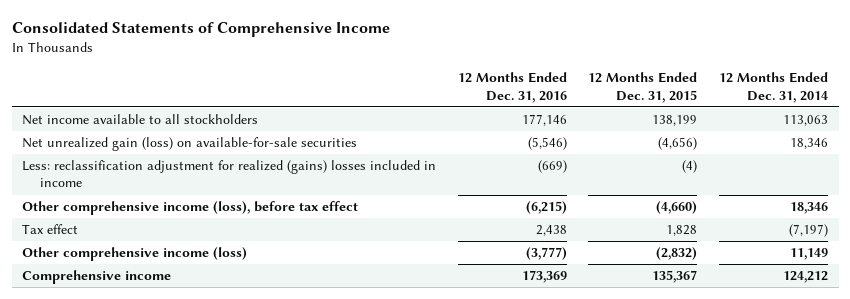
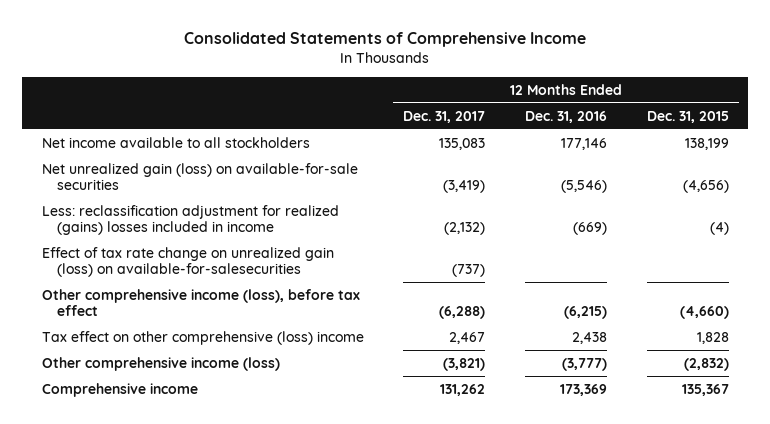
[718,72,828,103] 12 Months Ended Dec. 31, 2014 -> none
none -> [403,110,486,123] Dec. 31, 2017
none -> [41,247,334,278] Effect of tax rate change on unrealized gain (loss) on available-for-salesecurities
[22,224,79,235] Tax effect -> [41,331,364,346] Tax effect on other comprehensive (loss) income

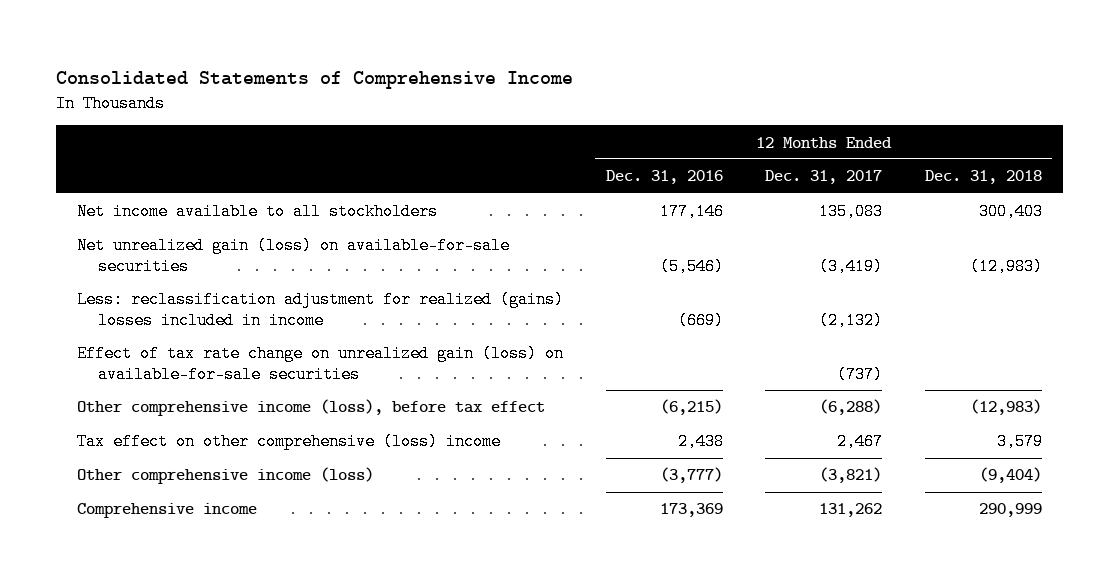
[646,110,729,123] Dec. 31, 2015 -> none
none -> [924,170,1042,185] Dec. 31, 2018
[41,247,334,278] Effect of tax rate change on unrealized gain (loss) on available-for-salesecurities -> [77,345,565,383] Effect of tax rate change on unrealized gain (loss) on available-for-sale securities

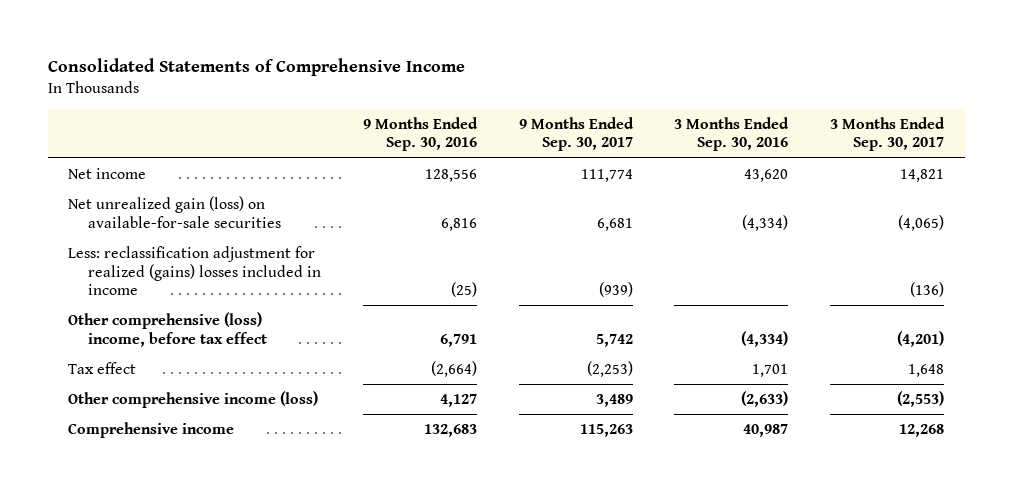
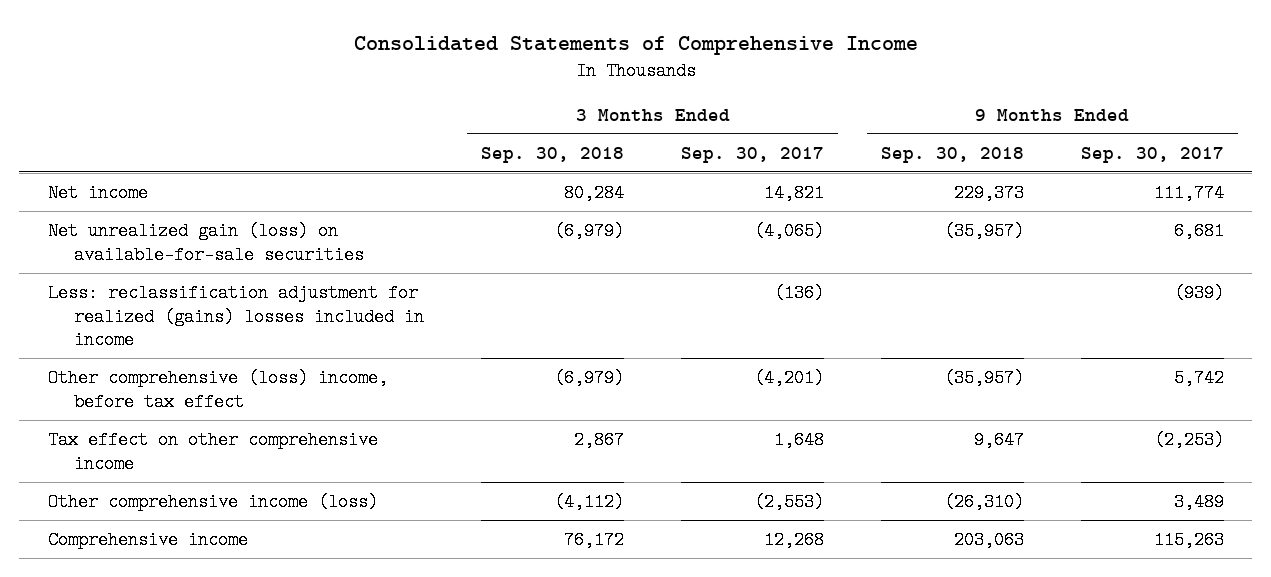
[362,116,478,152] 9 Months Ended Sep. 30, 2016 -> none
[674,116,790,152] 3 Months Ended Sep. 30, 2016 -> none
none -> [481,146,625,163] Sep. 30, 2018
none -> [880,146,1024,163] Sep. 30, 2018
[68,361,137,374] Tax effect -> [47,430,378,473] Tax effect on other comprehensive income

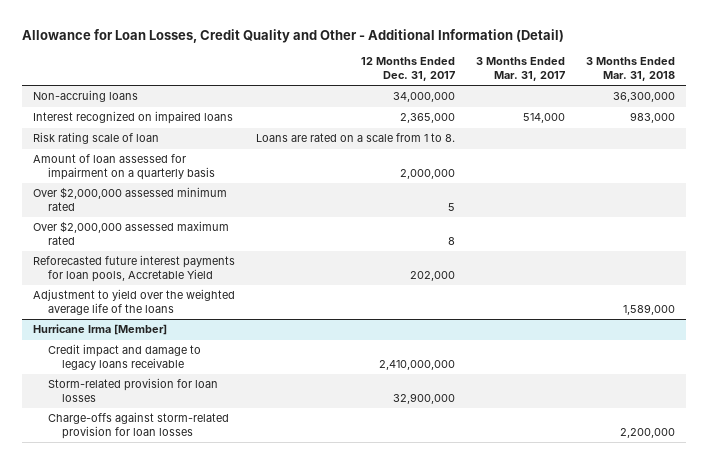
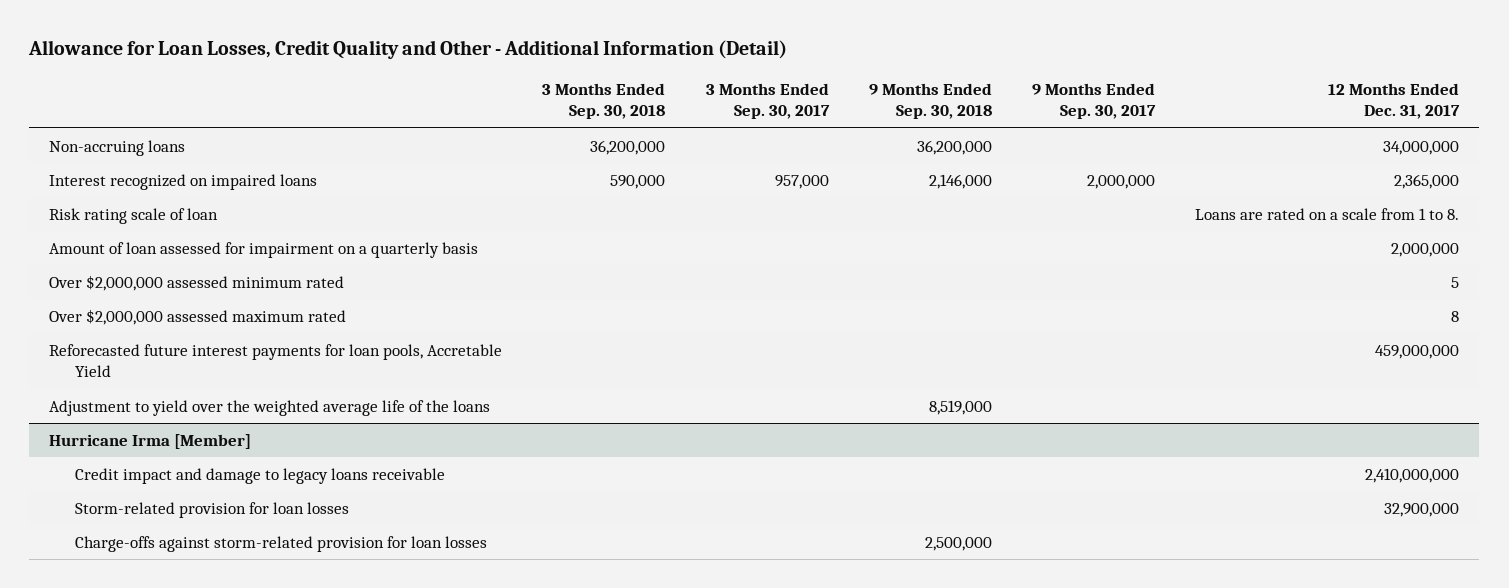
[476,57,566,82] 3 Months Ended Mar. 31, 2017 -> none
[586,57,676,82] 3 Months Ended Mar. 31, 2018 -> none
none -> [542,82,666,120] 3 Months Ended Sep. 30, 2018
none -> [705,82,830,120] 3 Months Ended Sep. 30, 2017
none -> [868,82,992,120] 9 Months Ended Sep. 30, 2018
none -> [1032,82,1157,120] 9 Months Ended Sep. 30, 2017
[410,271,456,282] 202,000 -> [1375,344,1460,359] 459,000,000

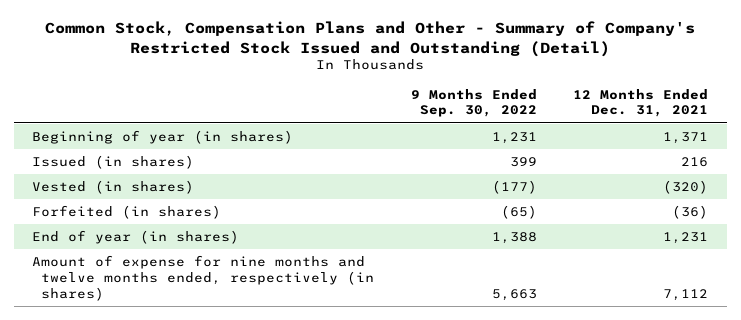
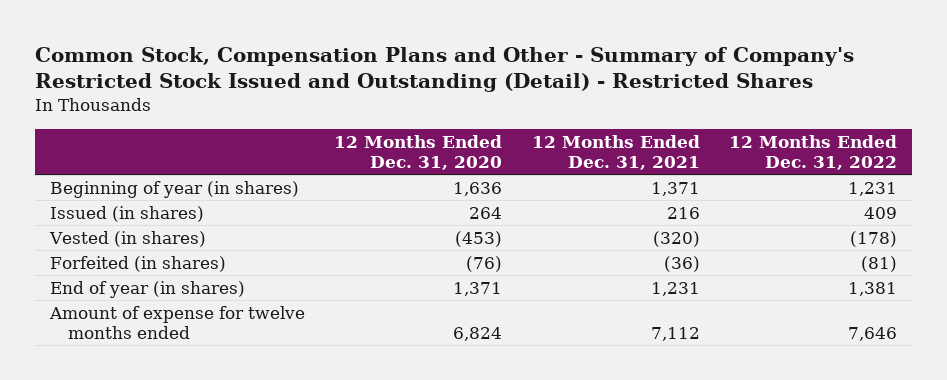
[45,21,696,57] Common Stock, Compensation Plans and Other - Summary of Company's Restricted Stock Issued and Outstanding (Detail) -> [35,46,855,93] Common Stock, Compensation Plans and Other - Summary of Company's Restricted Stock Issued and Outstanding (Detail) - Restricted Shares
[410,88,537,118] 9 Months Ended Sep. 30, 2022 -> none
none -> [334,134,503,170] 12 Months Ended Dec. 31, 2020
none -> [729,134,898,170] 12 Months Ended Dec. 31, 2022
[32,254,374,301] Amount of expense for nine months and twelve months ended, respectively (in shares) -> [48,305,305,339] Amount of expense for twelve months ended

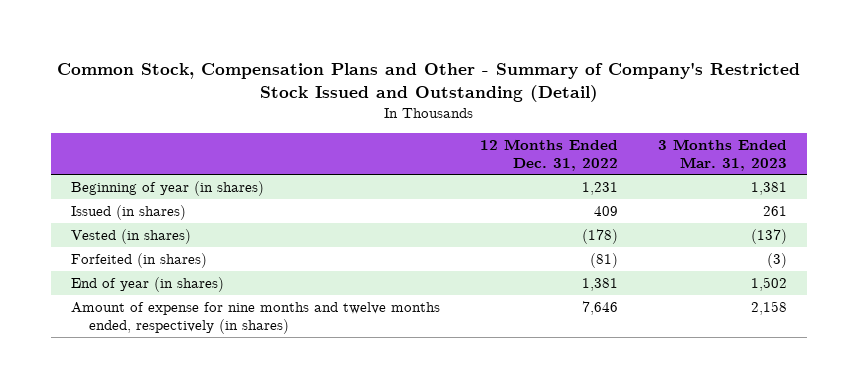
[35,46,855,93] Common Stock, Compensation Plans and Other - Summary of Company's Restricted Stock Issued and Outstanding (Detail) - Restricted Shares -> [57,61,801,102] Common Stock, Compensation Plans and Other - Summary of Company's Restricted Stock Issued and Outstanding (Detail)
[334,134,503,170] 12 Months Ended Dec. 31, 2020 -> none
[531,134,700,170] 12 Months Ended Dec. 31, 2021 -> none
none -> [658,138,788,171] 3 Months Ended Mar. 31, 2023
[48,305,305,339] Amount of expense for twelve months ended -> [71,301,441,334] Amount of expense for nine months and twelve months ended, respectively (in shares)

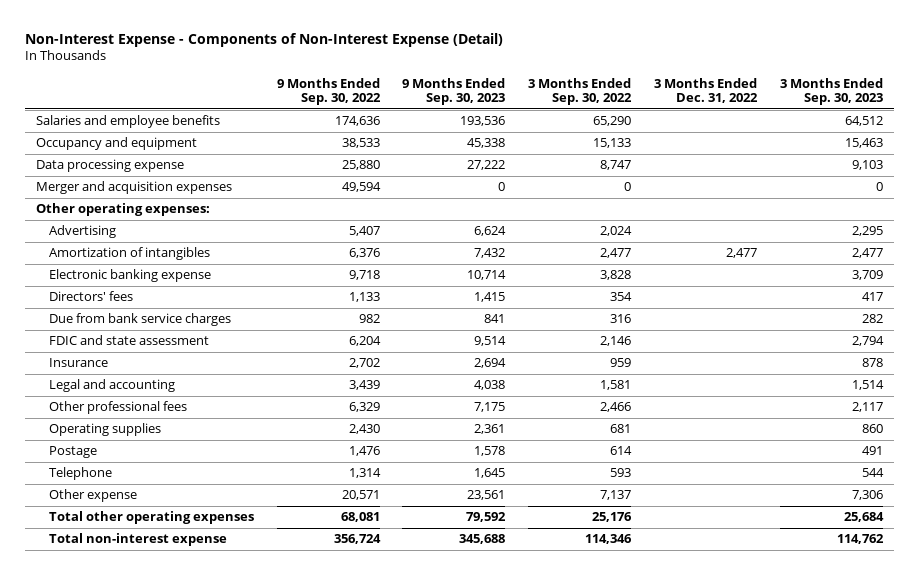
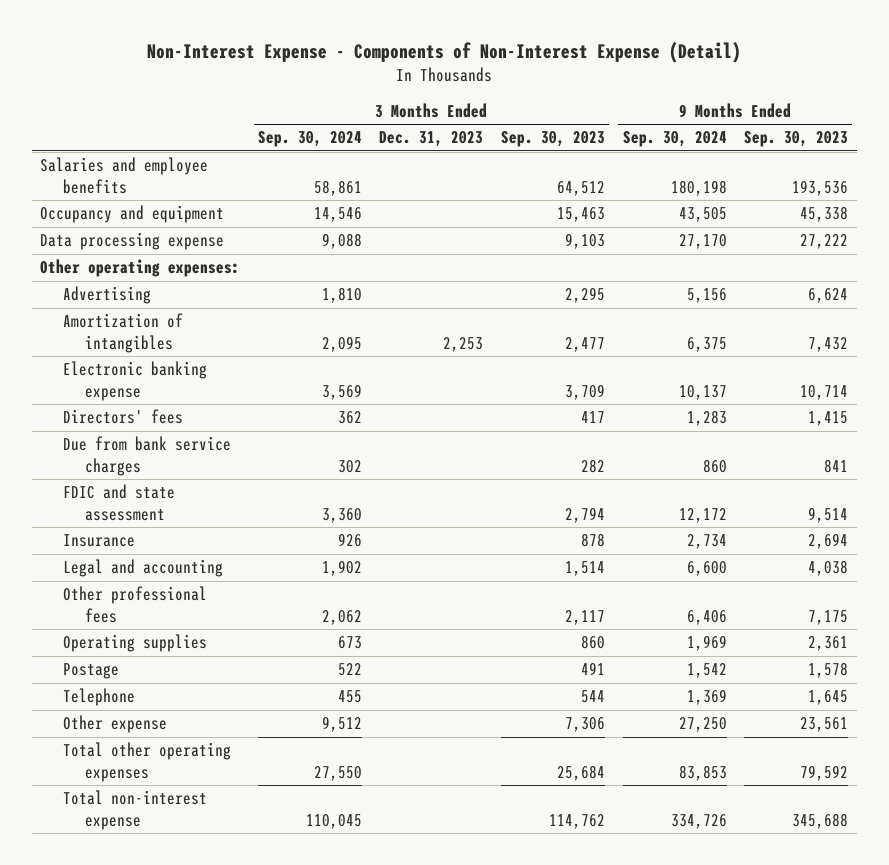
[276,77,381,106] 9 Months Ended Sep. 30, 2022 -> none
[528,77,633,106] 3 Months Ended Sep. 30, 2022 -> none
[654,77,759,104] 3 Months Ended Dec. 31, 2022 -> none
none -> [257,131,362,148] Sep. 30, 2024
none -> [379,131,484,148] Dec. 31, 2023
none -> [622,131,727,148] Sep. 30, 2024
[35,181,232,195] Merger and acquisition expenses -> none

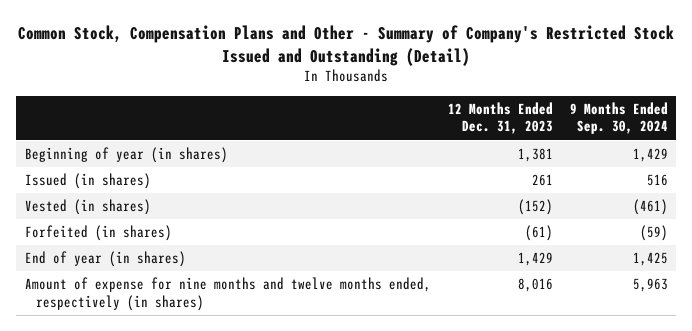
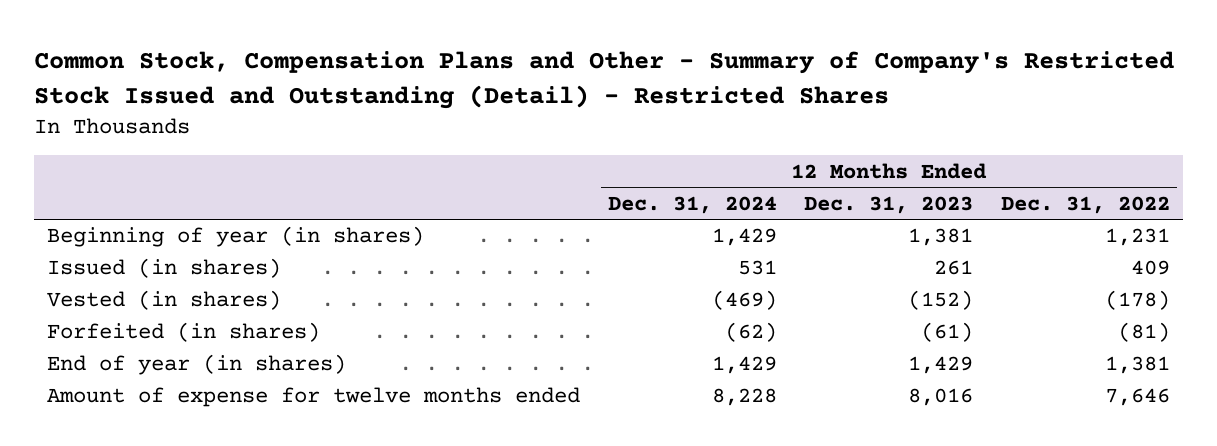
[18,24,675,66] Common Stock, Compensation Plans and Other - Summary of Company's Restricted Stock Issued and Outstanding (Detail) -> [33,51,1174,109] Common Stock, Compensation Plans and Other - Summary of Company's Restricted Stock Issued and Outstanding (Detail) - Restricted Shares
[569,102,668,135] 9 Months Ended Sep. 30, 2024 -> none
none -> [607,195,777,214] Dec. 31, 2024
none -> [1000,195,1170,214] Dec. 31, 2022
[24,277,431,311] Amount of expense for nine months and twelve months ended, respectively (in shares) -> [47,387,581,408] Amount of expense for twelve months ended

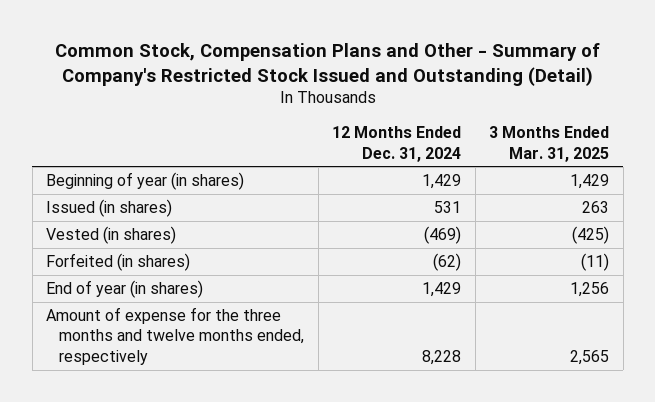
[33,51,1174,109] Common Stock, Compensation Plans and Other - Summary of Company's Restricted Stock Issued and Outstanding (Detail) - Restricted Shares -> [54,42,600,86] Common Stock, Compensation Plans and Other - Summary of Company's Restricted Stock Issued and Outstanding (Detail)
[804,195,974,214] Dec. 31, 2023 -> none
[1000,195,1170,214] Dec. 31, 2022 -> none
none -> [489,126,610,162] 3 Months Ended Mar. 31, 2025
[47,387,581,408] Amount of expense for twelve months ended -> [46,306,305,365] Amount of expense for the three months and twelve months ended, respectively

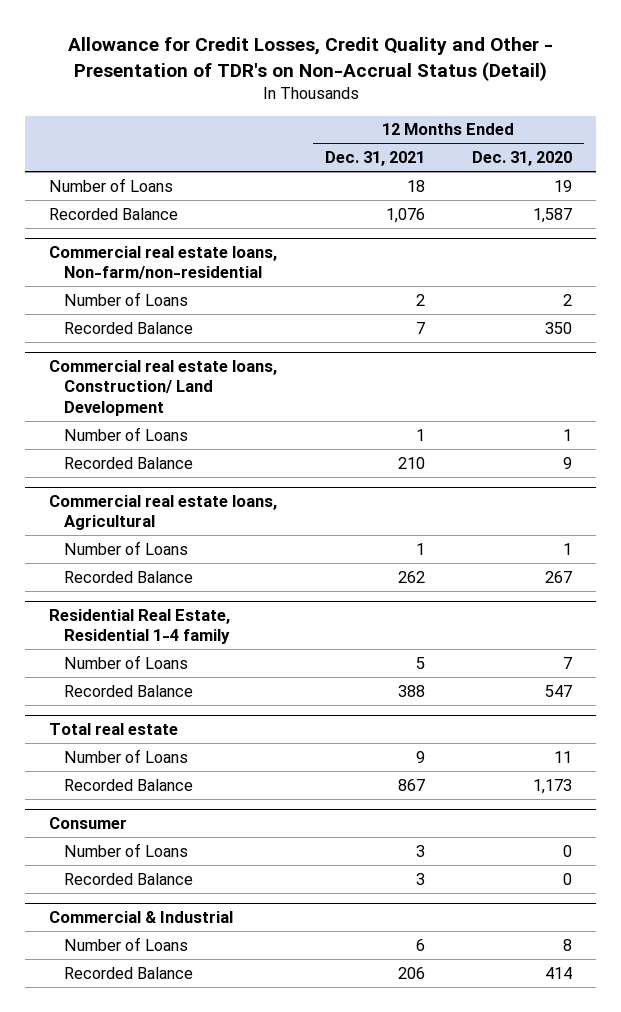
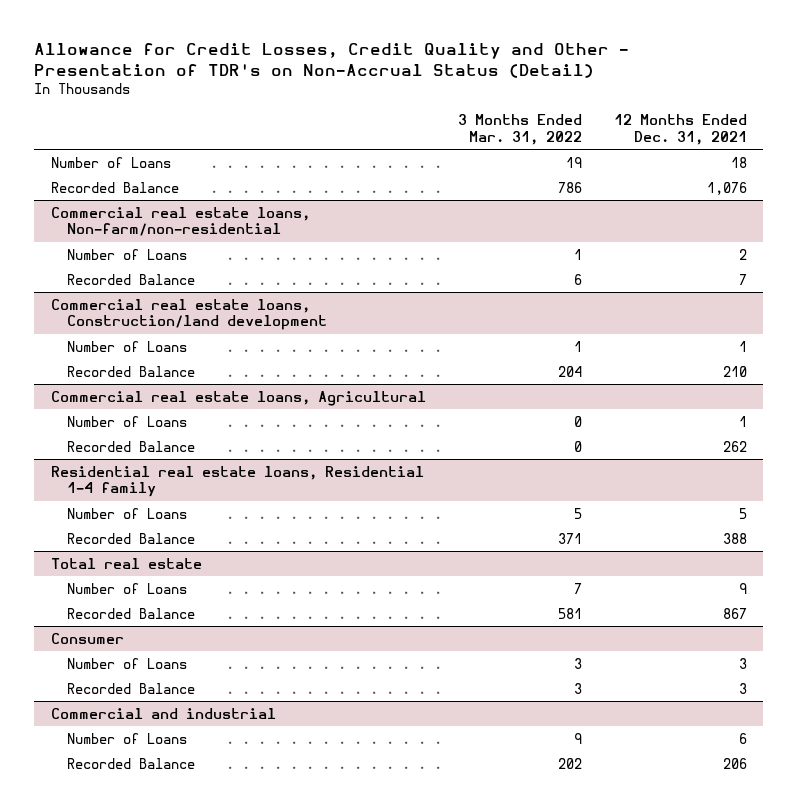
[472,151,573,167] Dec. 31, 2020 -> none
none -> [457,114,582,145] 3 Months Ended Mar. 31, 2022
[48,359,277,416] Commercial real estate loans, Construction/ Land Development -> [50,298,328,331] Commercial real estate loans, Construction/land development
[48,608,230,645] Residential Real Estate, Residential 1-4 family -> [50,465,424,498] Residential real estate loans, Residential 1-4 family
[48,910,233,923] Commercial & Industrial -> [50,707,276,719] Commercial and industrial

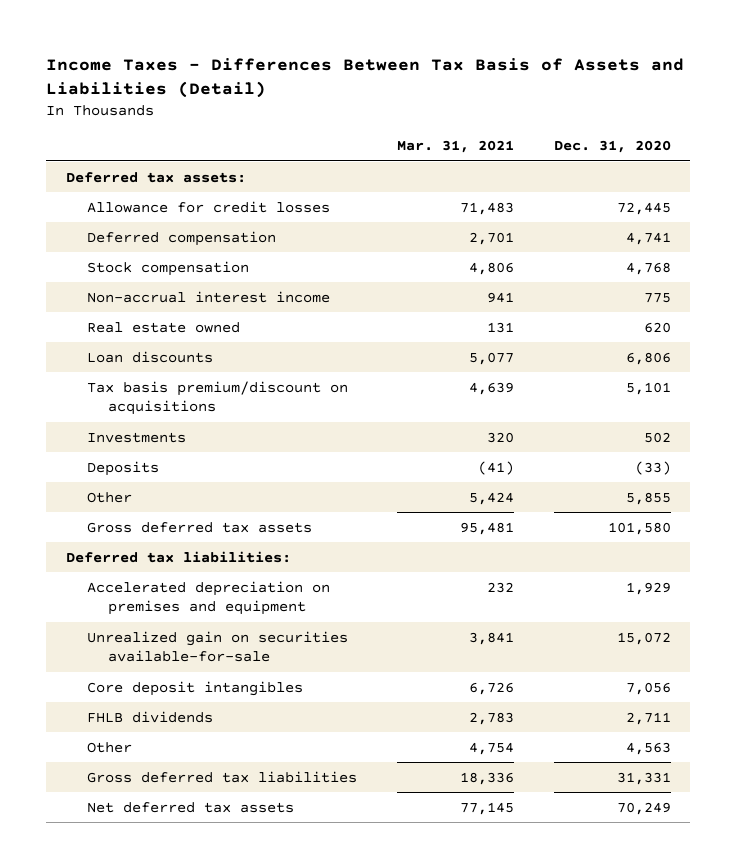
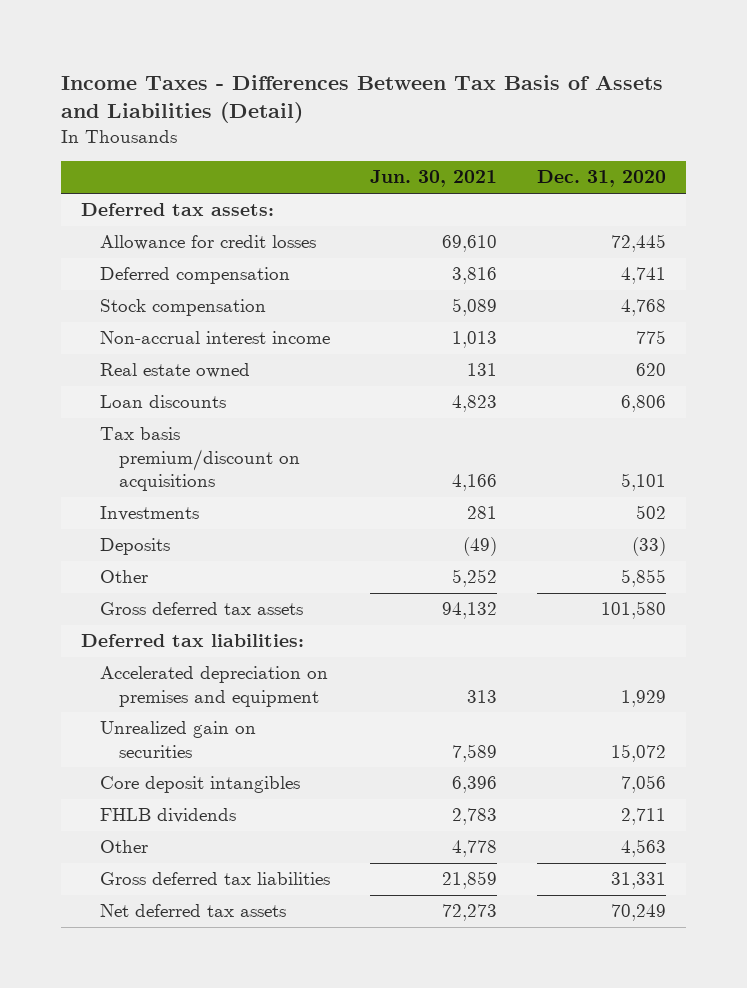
[396,140,514,154] Mar. 31, 2021 -> none
none -> [369,170,497,188] Jun. 30, 2021
[86,630,348,662] Unrealized gain on securities available-for-sale -> [99,721,256,758] Unrealized gain on securities

